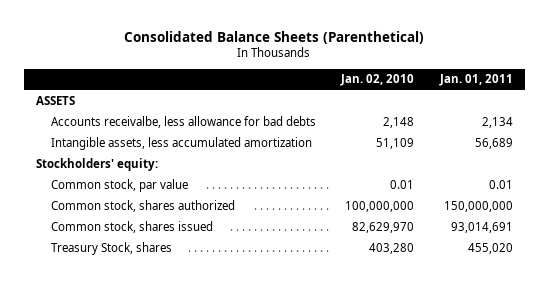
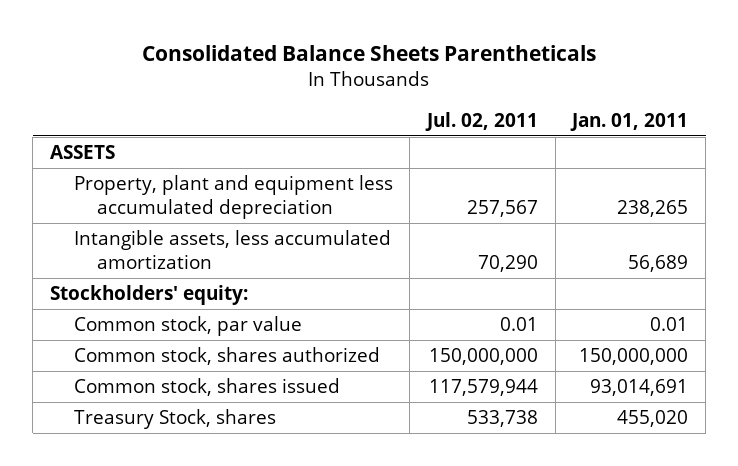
[124,30,425,44] Consolidated Balance Sheets (Parenthetical) -> [142,45,597,62] Consolidated Balance Sheets Parentheticals
[340,74,415,87] Jan. 02, 2010 -> none
none -> [425,111,539,131] Jul. 02, 2011
[51,116,317,129] Accounts receivalbe, less allowance for bad debts -> none
none -> [73,175,393,219] Property, plant and equipment less accumulated depreciation

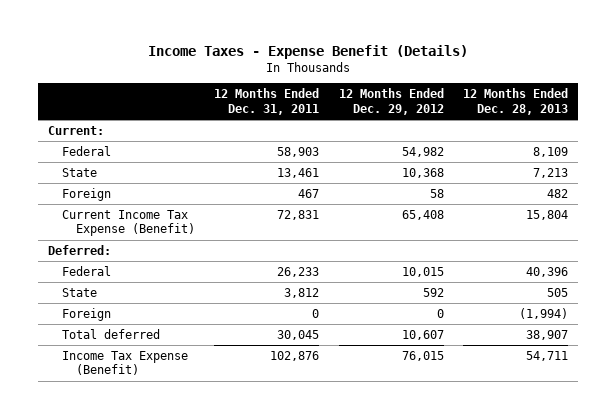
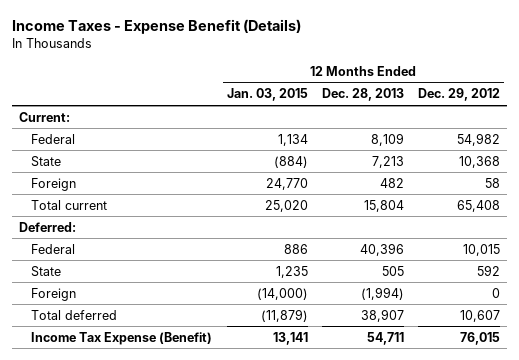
[214,88,320,115] 12 Months Ended Dec. 31, 2011 -> none
none -> [226,88,308,102] Jan. 03, 2015
[62,209,196,237] Current Income Tax Expense (Benefit) -> [31,199,108,210] Total current

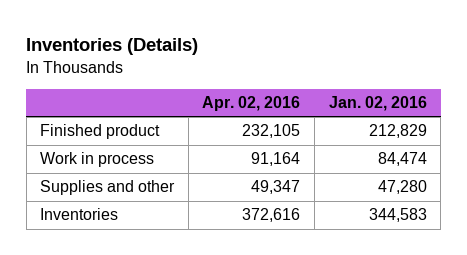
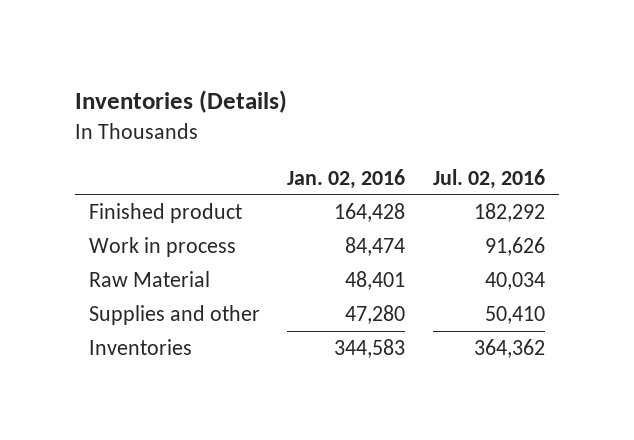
[202,96,301,112] Apr. 02, 2016 -> none
none -> [433,168,546,189] Jul. 02, 2016
[368,124,427,139] 212,829 -> [334,202,406,222] 164,428
none -> [88,270,210,287] Raw Material

